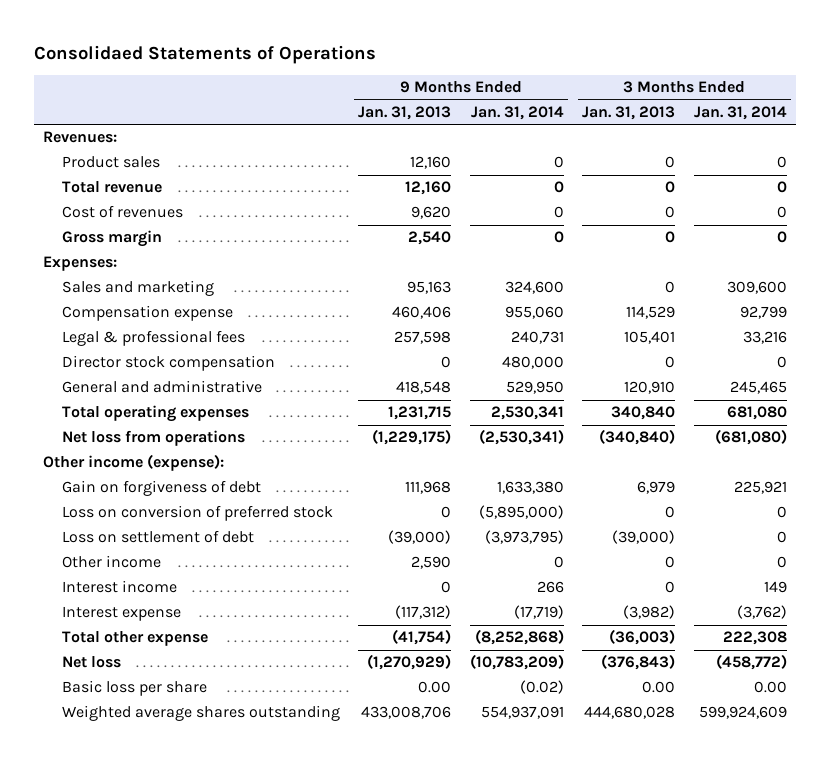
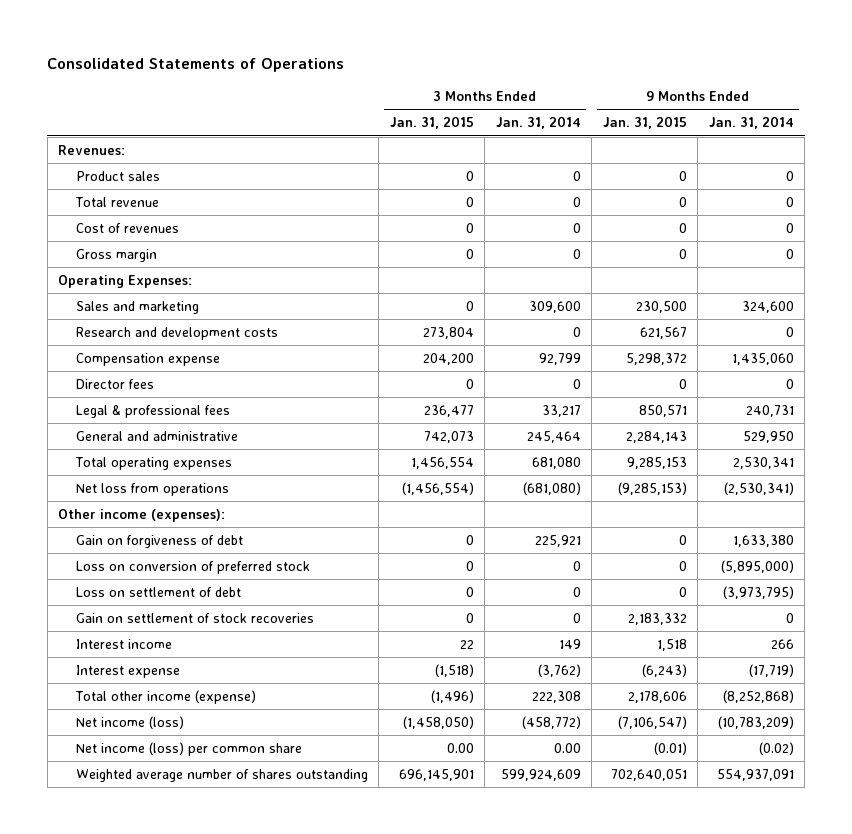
[33,44,376,64] Consolidaed Statements of Operations -> [47,57,345,72] Consolidated Statements of Operations
[358,105,452,120] Jan. 31, 2013 -> none
[582,105,676,120] Jan. 31, 2013 -> none
none -> [389,116,474,130] Jan. 31, 2015
none -> [602,116,687,130] Jan. 31, 2015
[42,256,117,272] Expenses: -> [58,274,193,288] Operating Expenses:
[62,355,276,372] Director stock compensation -> none
none -> [75,326,278,340] Research and development costs
[504,306,564,320] 955,060 -> [731,352,794,365] 1,435,060
none -> [75,378,154,389] Director fees
[742,331,787,345] 33,216 -> [541,404,581,417] 33,217
[729,381,787,395] 245,465 -> [526,430,581,443] 245,464
[42,454,224,472] Other income (expense): -> [58,508,226,522] Other income (expenses):
[62,555,162,569] Other income -> none
none -> [75,612,314,623] Gain on settlement of stock recoveries
[62,631,209,647] Total other expense -> [74,689,256,704] Total other income (expense)
[62,656,122,669] Net loss -> [75,715,184,729] Net income (loss)
[62,680,208,697] Basic loss per share -> [75,741,302,756] Net income (loss) per common share
[62,705,341,722] Weighted average shares outstanding -> [75,768,368,782] Weighted average number of shares outstanding

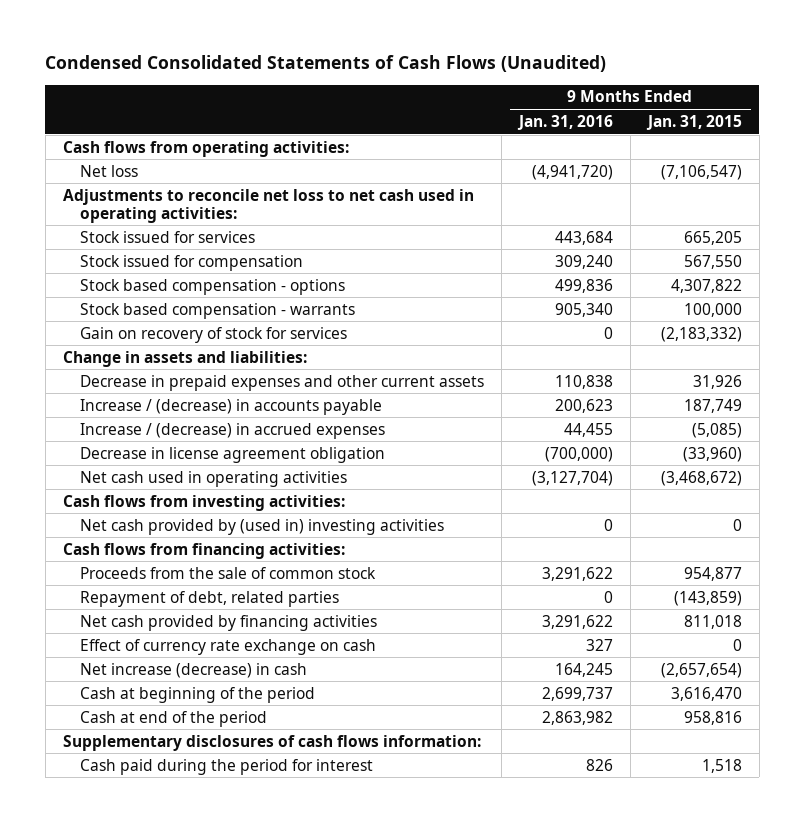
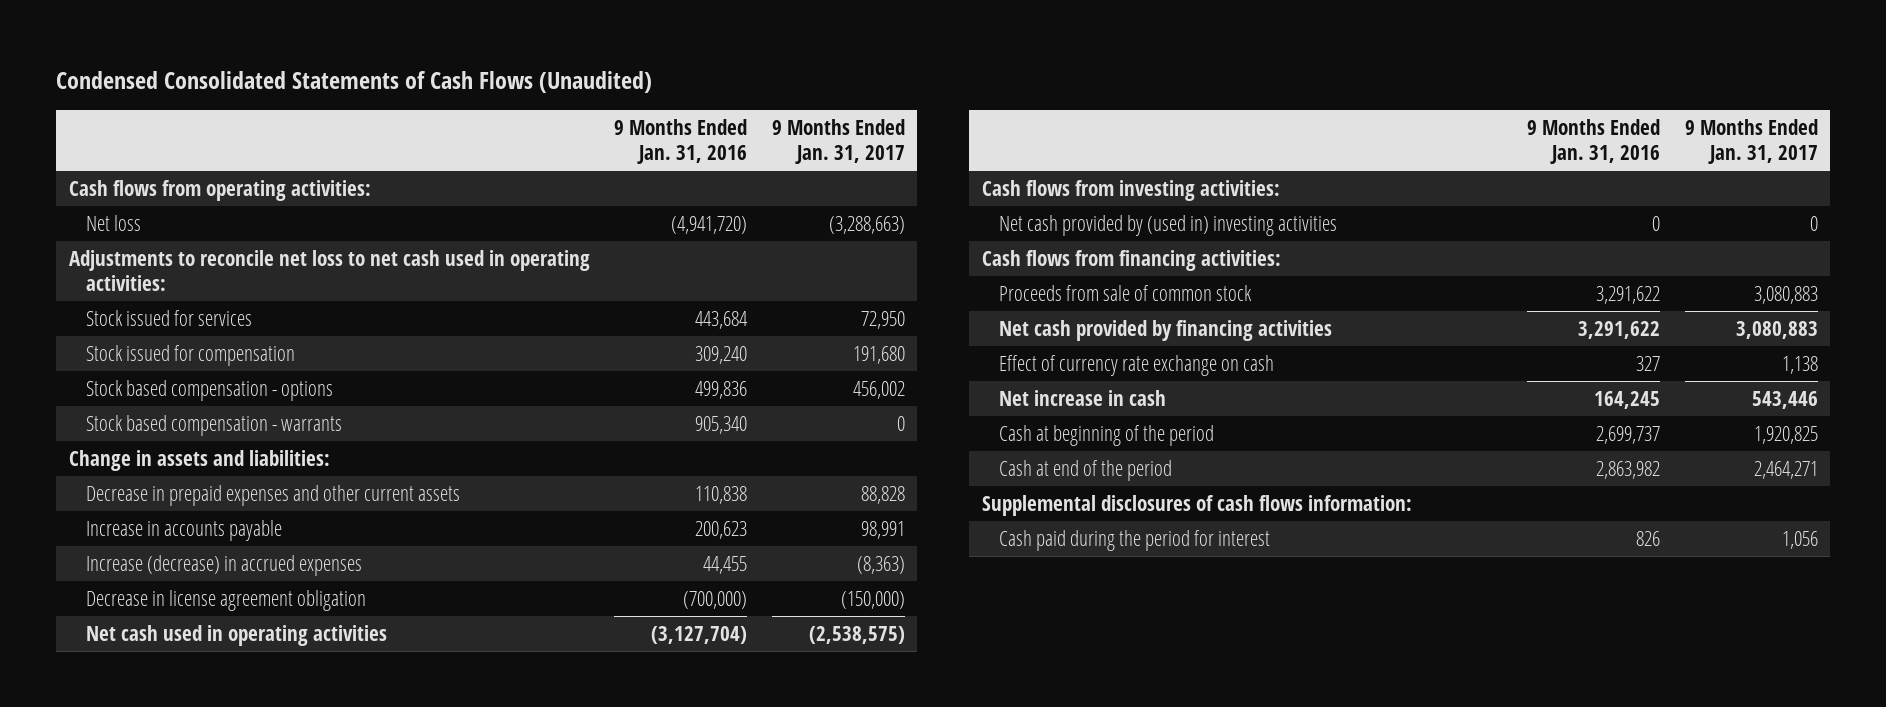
[645,114,742,130] Jan. 31, 2015 -> none
none -> [771,118,905,165] 9 Months Ended Jan. 31, 2017
[79,326,347,343] Gain on recovery of stock for services -> none
[79,398,382,415] Increase / (decrease) in accounts payable -> [85,519,282,541] Increase in accounts payable
[79,422,385,439] Increase / (decrease) in accrued expenses -> [85,554,362,576] Increase (decrease) in accrued expenses
[79,590,339,607] Repayment of debt, related parties -> none
[79,566,376,579] Proceeds from the sale of common stock -> [998,284,1252,301] Proceeds from sale of common stock
[79,662,307,678] Net increase (decrease) in cash -> [998,389,1166,406] Net increase in cash
[63,734,482,751] Supplementary disclosures of cash flows information: -> [981,494,1412,516] Supplemental disclosures of cash flows information:

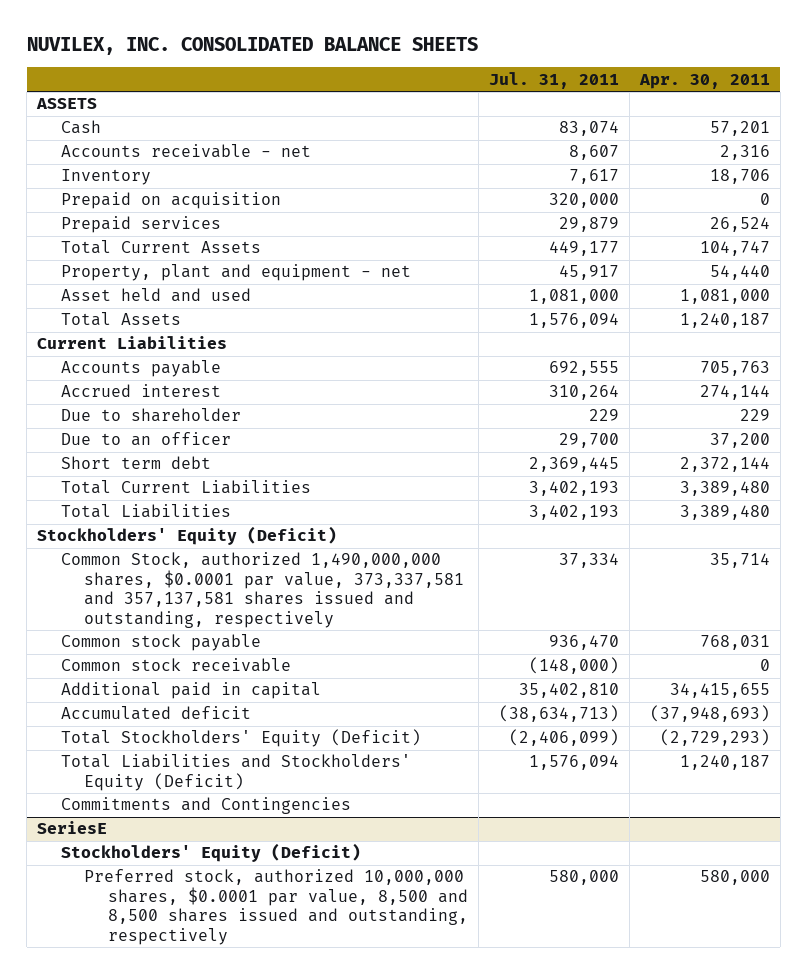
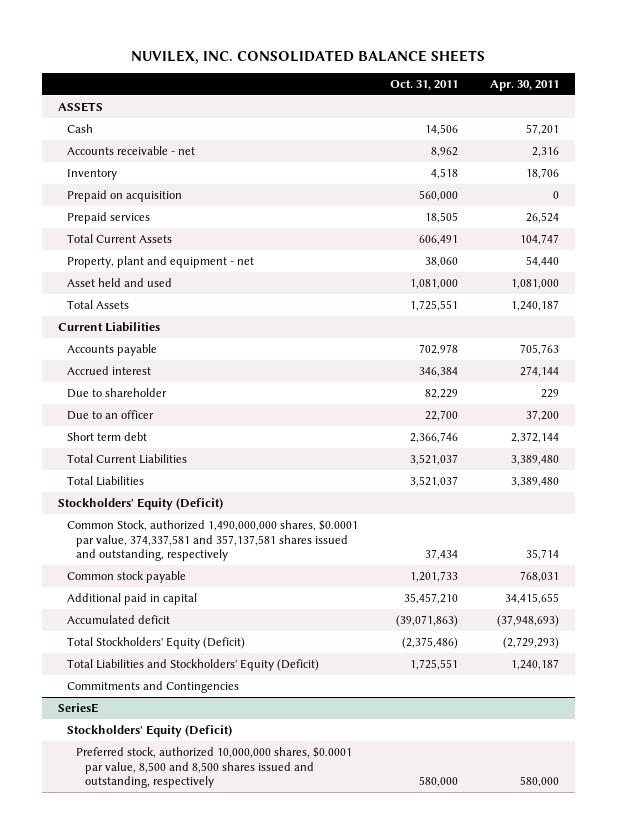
[488,71,619,89] Jul. 31, 2011 -> none
none -> [390,80,459,91] Oct. 31, 2011
[60,552,465,628] Common Stock, authorized 1,490,000,000 shares, $0.0001 par value, 373,337,581 and 357,137,581 shares issued and outstanding, respectively -> [66,519,358,562] Common Stock, authorized 1,490,000,000 shares, $0.0001 par value, 374,337,581 and 357,137,581 shares issued and outstanding, respectively
[60,658,291,673] Common stock receivable -> none

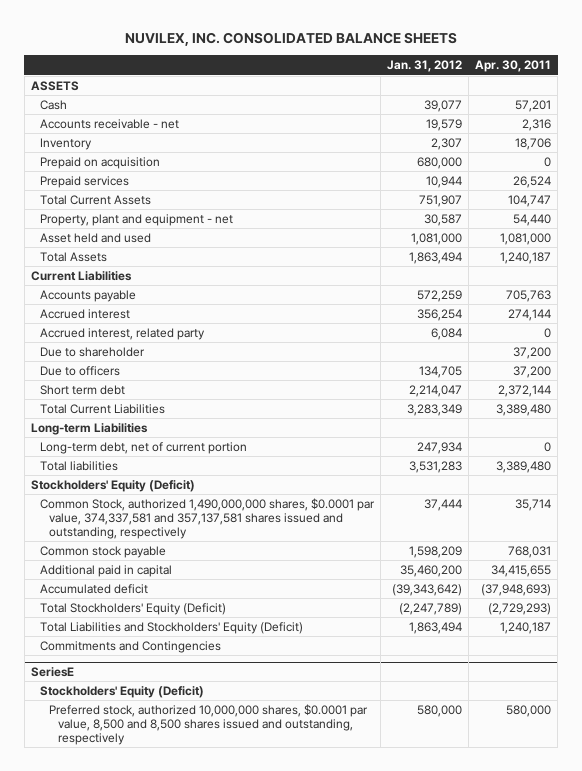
[390,80,459,91] Oct. 31, 2011 -> none
none -> [387,60,463,73] Jan. 31, 2012
none -> [40,327,206,340] Accrued interest, related party
[541,388,560,398] 229 -> [513,346,552,359] 37,200
[66,409,154,420] Due to an officer -> [40,365,121,376] Due to officers
none -> [30,422,148,435] Long-term Liabilities
none -> [40,441,248,454] Long-term debt, net of current portion
[66,475,144,486] Total Liabilities -> [40,460,119,471] Total liabilities

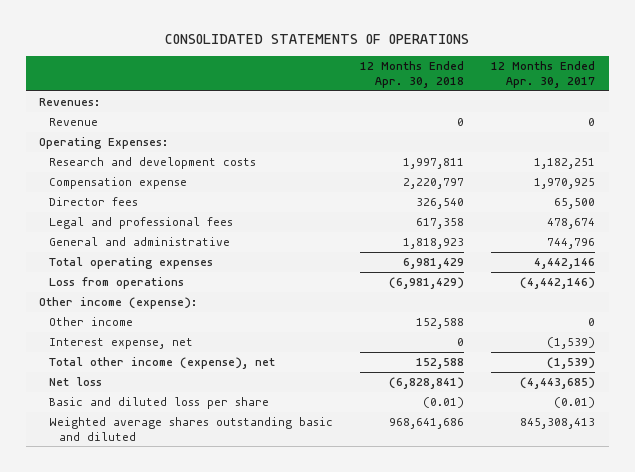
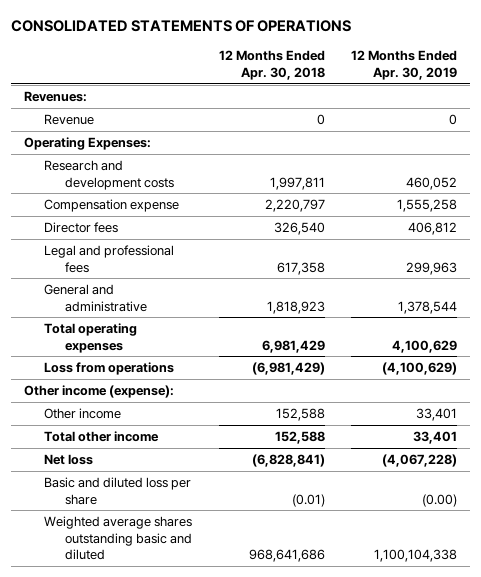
[491,61,596,89] 12 Months Ended Apr. 30, 2017 -> none
none -> [350,50,457,80] 12 Months Ended Apr. 30, 2019
[48,337,193,349] Interest expense, net -> none
[48,356,275,369] Total other income (expense), net -> [44,431,160,443] Total other income

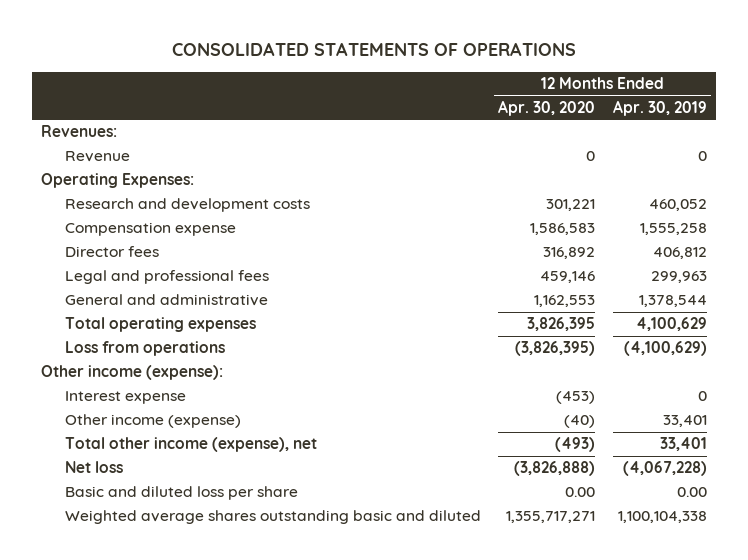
[218,50,325,80] 12 Months Ended Apr. 30, 2018 -> none
none -> [498,99,596,116] Apr. 30, 2020
none -> [64,391,186,405] Interest expense
[44,408,122,420] Other income -> [64,414,241,429] Other income (expense)
[44,431,160,443] Total other income -> [64,437,317,453] Total other income (expense), net
[421,493,457,507] (0.00) -> [677,487,708,498] 0.00

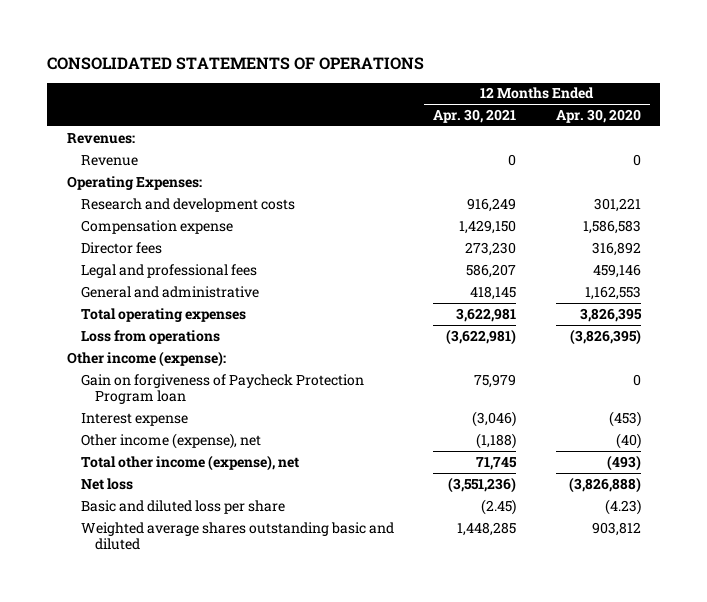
[613,99,708,116] Apr. 30, 2019 -> none
none -> [433,108,517,123] Apr. 30, 2021
none -> [81,373,365,405] Gain on forgiveness of Paycheck Protection Program loan
[64,414,241,429] Other income (expense) -> [81,432,262,449] Other income (expense), net
[565,487,596,498] 0.00 -> [604,498,641,515] (4.23)
[506,511,596,524] 1,355,717,271 -> [591,521,641,536] 903,812

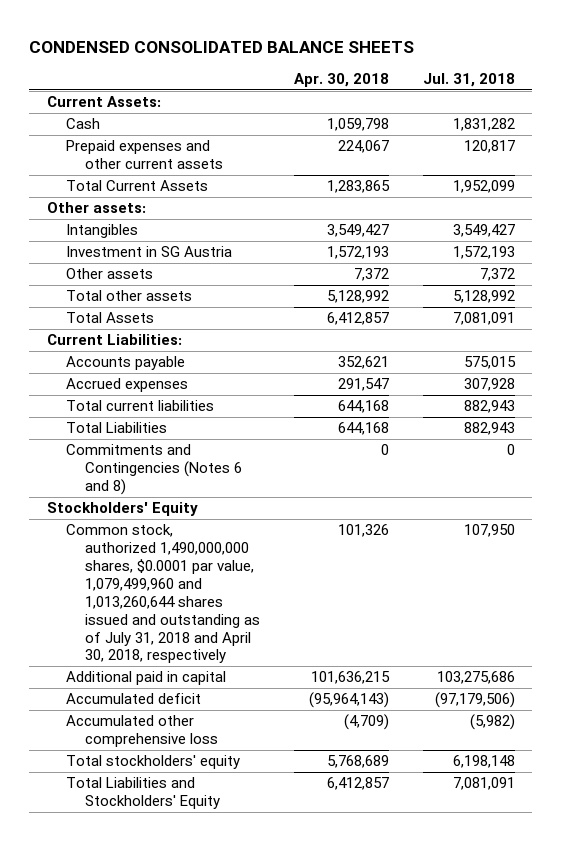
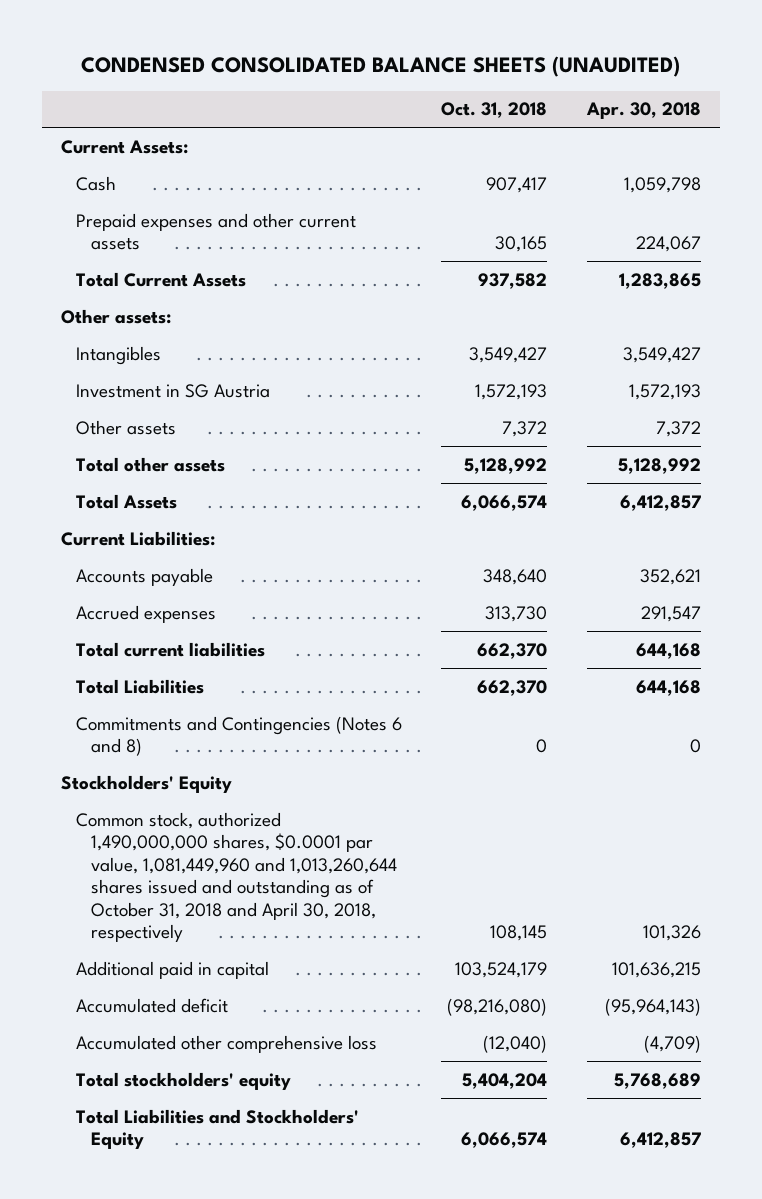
[29,40,415,53] CONDENSED CONSOLIDATED BALANCE SHEETS -> [81,55,681,77] CONDENSED CONSOLIDATED BALANCE SHEETS (UNAUDITED)
[423,73,516,88] Jul. 31, 2018 -> none
none -> [441,102,548,119] Oct. 31, 2018
[65,524,260,664] Common stock, authorized 1,490,000,000 shares, $0.0001 par value, 1,079,499,960 and 1,013,260,644 shares issued and outstanding as of July 31, 2018 and April 30, 2018, respectively -> [76,811,398,943] Common stock, authorized 1,490,000,000 shares, $0.0001 par value, 1,081,449,960 and 1,013,260,644 shares issued and outstanding as of October 31, 2018 and April 30, 2018, respectively

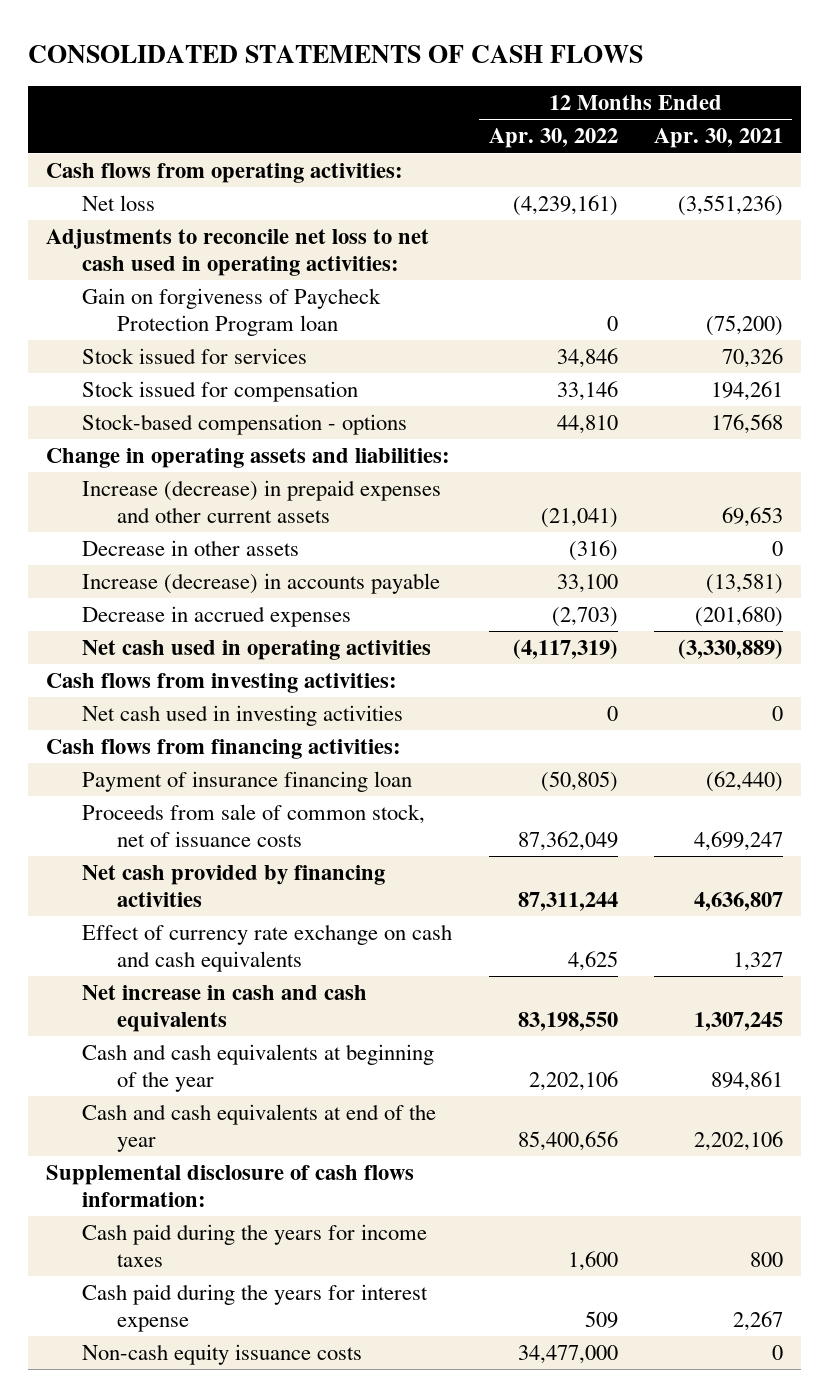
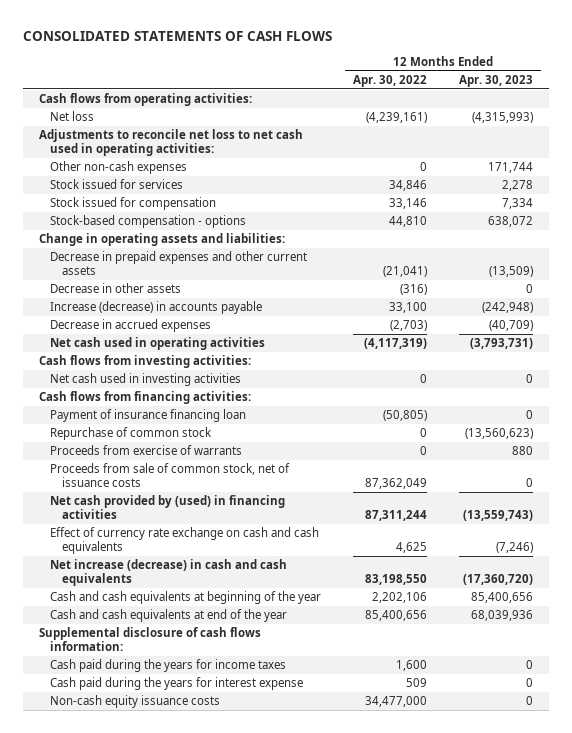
[654,128,784,149] Apr. 30, 2021 -> none
none -> [459,74,534,87] Apr. 30, 2023
[81,288,381,336] Gain on forgiveness of Paycheck Protection Program loan -> none
none -> [50,161,188,175] Other non-cash expenses
[81,480,441,523] Increase (decrease) in prepaid expenses and other current assets -> [50,251,308,276] Decrease in prepaid expenses and other current assets
none -> [50,427,213,441] Repurchase of common stock
none -> [50,445,243,456] Proceeds from exercise of warrants
[81,865,385,907] Net cash provided by financing activities -> [50,495,286,520] Net cash provided by (used) in financing activities
[81,985,367,1032] Net increase in cash and cash equivalents -> [50,559,288,587] Net increase (decrease) in cash and cash equivalents

